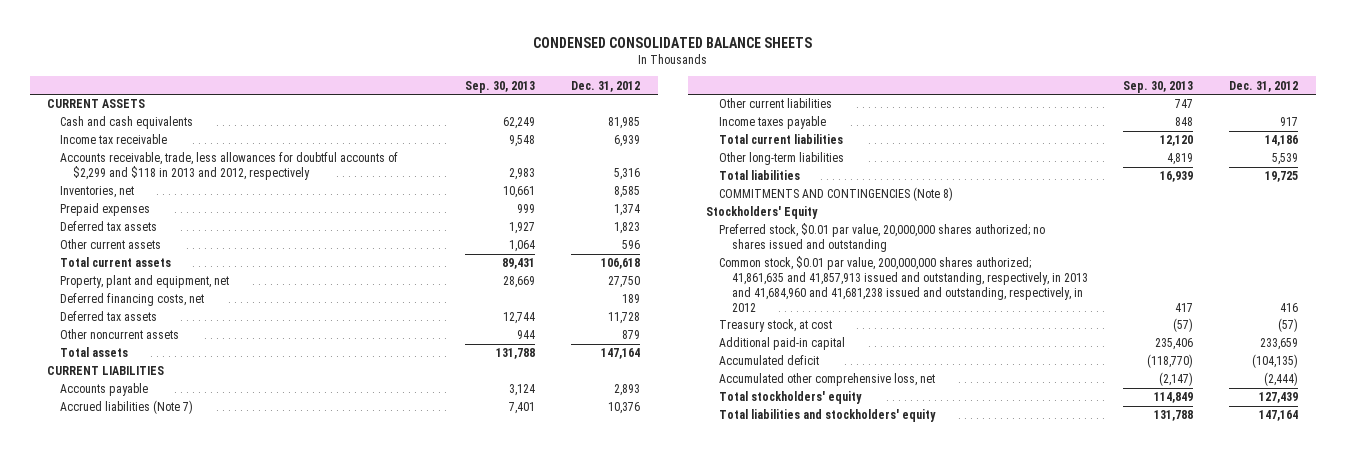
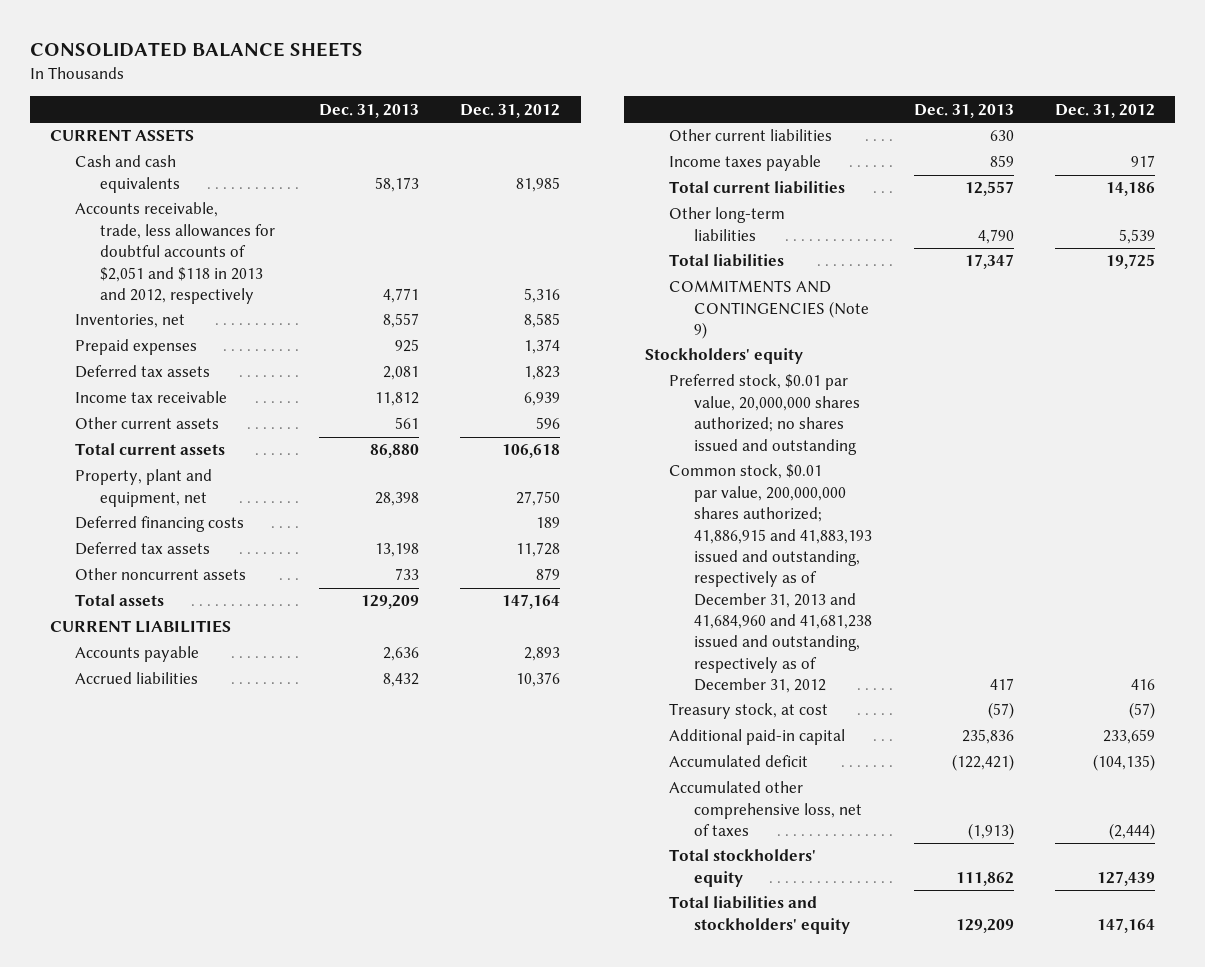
[532,37,812,49] CONDENSED CONSOLIDATED BALANCE SHEETS -> [29,42,363,58] CONSOLIDATED BALANCE SHEETS
[465,80,536,93] Sep. 30, 2013 -> none
none -> [319,103,420,118] Dec. 31, 2013
[60,152,399,181] Accounts receivable, trade, less allowances for doubtful accounts of $2,299 and $118 in 2013 and 2012, respectively -> [75,202,275,304] Accounts receivable, trade, less allowances for doubtful accounts of $2,051 and $118 in 2013 and 2012, respectively
[60,134,168,145] Income tax receivable -> [75,391,228,404] Income tax receivable
[60,293,205,307] Deferred financing costs, net -> [75,516,245,533] Deferred financing costs
[60,400,194,415] Accrued liabilities (Note 7) -> [75,672,199,685] Accrued liabilities
[718,187,953,202] COMMITMENTS AND CONTINGENCIES (Note 8) -> [669,280,870,340] COMMITMENTS AND CONTINGENCIES (Note 9)
[705,206,818,220] Stockholders' Equity -> [644,348,803,365] Stockholders' equity
[718,256,1088,312] Common stock, $0.01 par value, 200,000,000 shares authorized; 41,861,635 and 41,857,913 issued and outstanding, respectively, in 2013 and 41,684,960 and 41,681,238 issued and outstanding, respectively, in 2012 -> [669,464,873,694] Common stock, $0.01 par value, 200,000,000 shares authorized; 41,886,915 and 41,883,193 issued and outstanding, respectively as of December 31, 2013 and 41,684,960 and 41,681,238 issued and outstanding, respectively as of December 31, 2012
[718,373,935,387] Accumulated other comprehensive loss, net -> [669,781,863,837] Accumulated other comprehensive loss, net of taxes

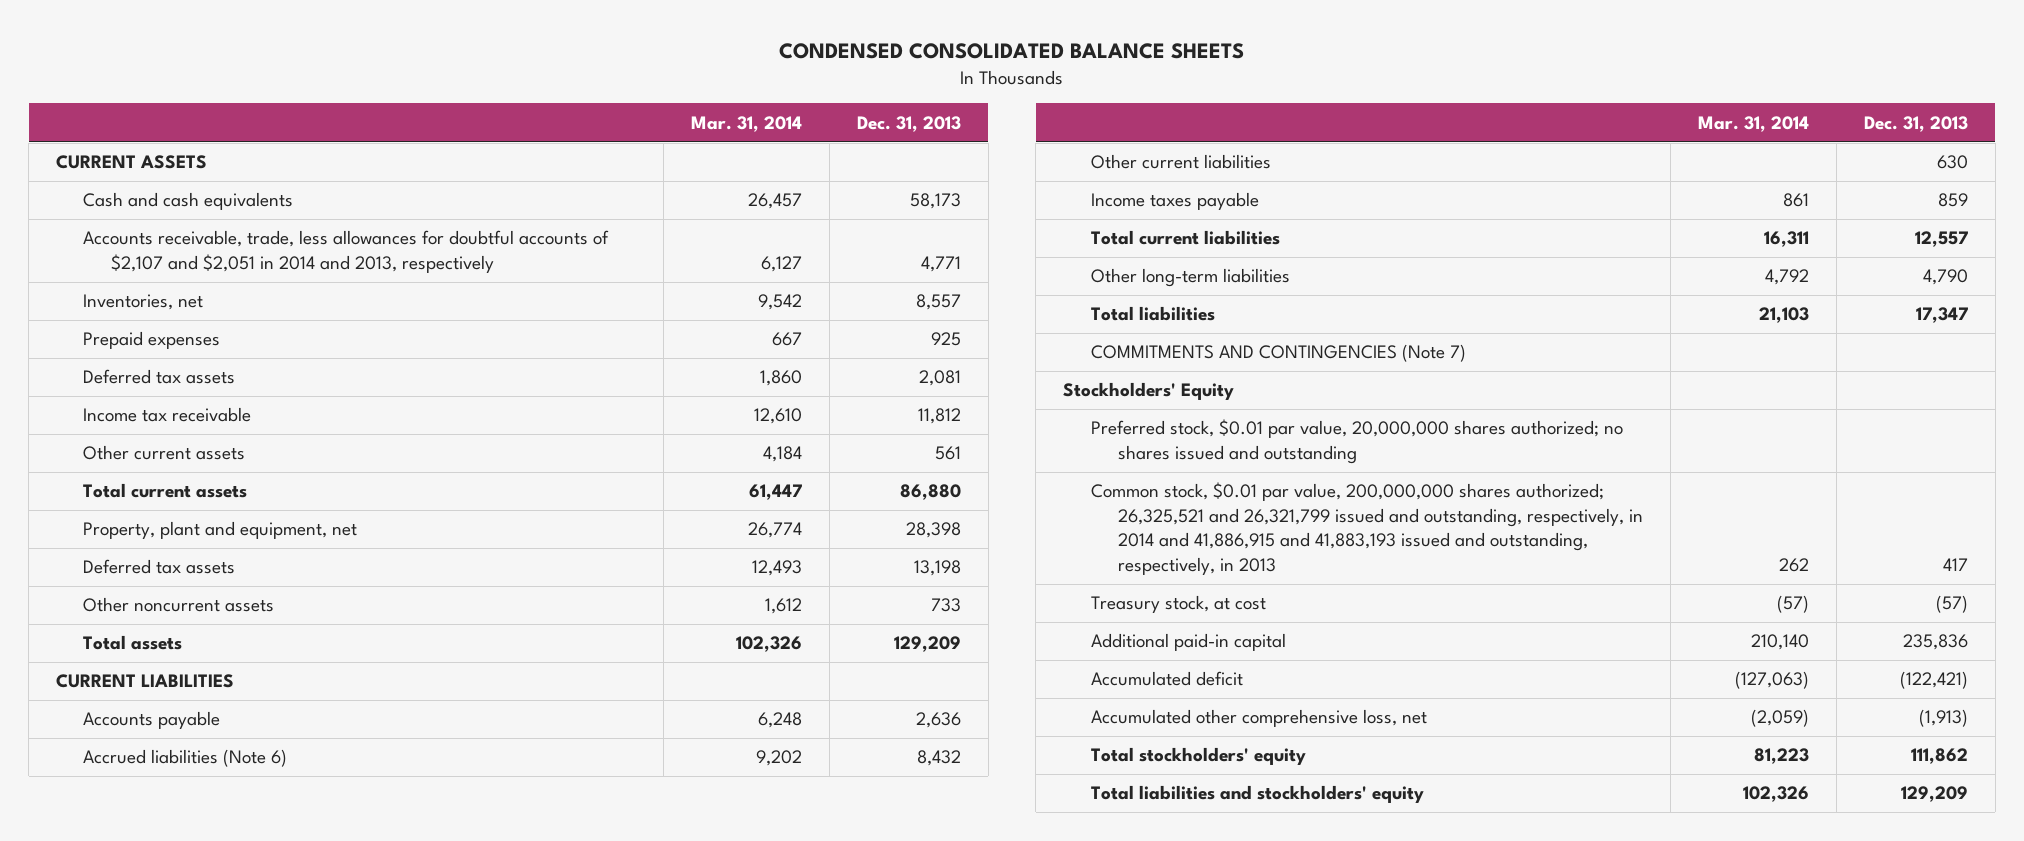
[29,42,363,58] CONSOLIDATED BALANCE SHEETS -> [778,43,1244,60] CONDENSED CONSOLIDATED BALANCE SHEETS
[460,103,561,118] Dec. 31, 2012 -> none
none -> [690,115,802,132] Mar. 31, 2014
[75,202,275,304] Accounts receivable, trade, less allowances for doubtful accounts of $2,051 and $118 in 2013 and 2012, respectively -> [83,230,610,273] Accounts receivable, trade, less allowances for doubtful accounts of $2,107 and $2,051 in 2014 and 2013, respectively
[75,516,245,533] Deferred financing costs -> none
[75,672,199,685] Accrued liabilities -> [83,749,288,768] Accrued liabilities (Note 6)
[669,280,870,340] COMMITMENTS AND CONTINGENCIES (Note 9) -> [1090,344,1466,363] COMMITMENTS AND CONTINGENCIES (Note 7)
[644,348,803,365] Stockholders' equity -> [1063,382,1235,401] Stockholders' Equity
[669,464,873,694] Common stock, $0.01 par value, 200,000,000 shares authorized; 41,886,915 and 41,883,193 issued and outstanding, respectively as of December 31, 2013 and 41,684,960 and 41,681,238 issued and outstanding, respectively as of December 31, 2012 -> [1090,482,1643,575] Common stock, $0.01 par value, 200,000,000 shares authorized; 26,325,521 and 26,321,799 issued and outstanding, respectively, in 2014 and 41,886,915 and 41,883,193 issued and outstanding, respectively, in 2013
[669,781,863,837] Accumulated other comprehensive loss, net of taxes -> [1090,709,1427,728] Accumulated other comprehensive loss, net

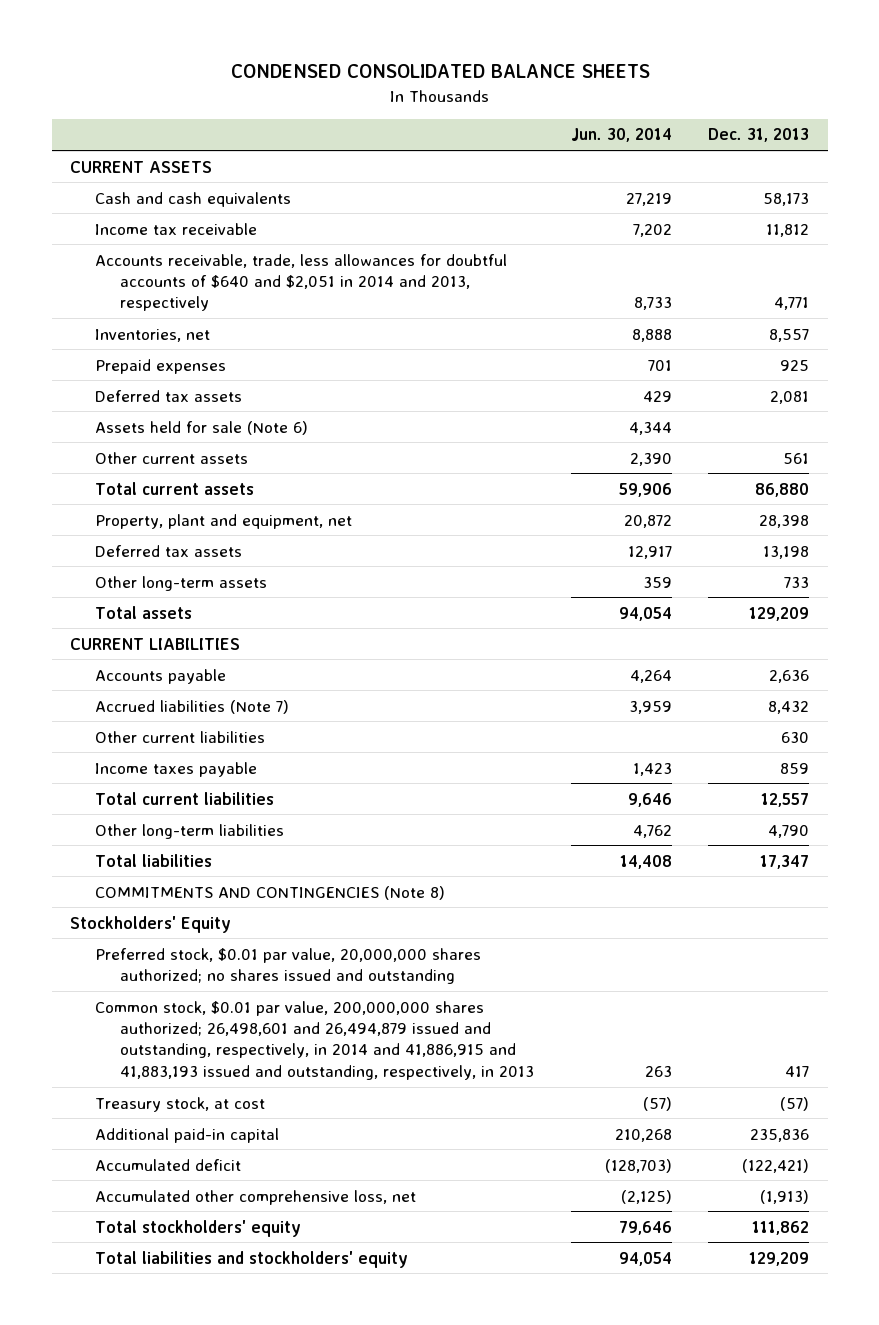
[690,115,802,132] Mar. 31, 2014 -> none
none -> [570,128,672,143] Jun. 30, 2014
[83,407,252,423] Income tax receivable -> [95,222,258,235] Income tax receivable
[83,230,610,273] Accounts receivable, trade, less allowances for doubtful accounts of $2,107 and $2,051 in 2014 and 2013, respectively -> [95,253,508,312] Accounts receivable, trade, less allowances for doubtful accounts of $640 and $2,051 in 2014 and 2013, respectively
none -> [95,420,309,435] Assets held for sale (Note 6)
[83,597,275,613] Other noncurrent assets -> [95,575,268,591] Other long-term assets
[83,749,288,768] Accrued liabilities (Note 6) -> [95,699,290,714] Accrued liabilities (Note 7)
[1090,344,1466,363] COMMITMENTS AND CONTINGENCIES (Note 7) -> [95,885,446,900] COMMITMENTS AND CONTINGENCIES (Note 8)
[1090,482,1643,575] Common stock, $0.01 par value, 200,000,000 shares authorized; 26,325,521 and 26,321,799 issued and outstanding, respectively, in 2014 and 41,886,915 and 41,883,193 issued and outstanding, respectively, in 2013 -> [95,1000,535,1080] Common stock, $0.01 par value, 200,000,000 shares authorized; 26,498,601 and 26,494,879 issued and outstanding, respectively, in 2014 and 41,886,915 and 41,883,193 issued and outstanding, respectively, in 2013

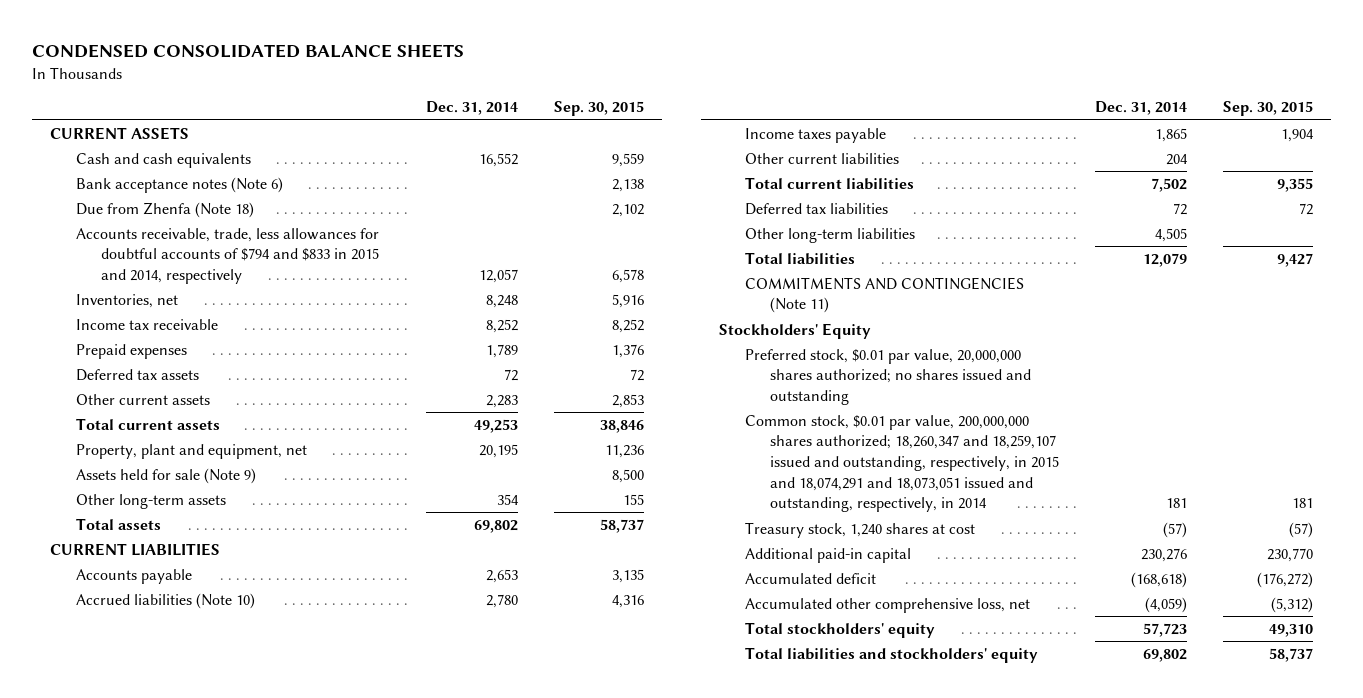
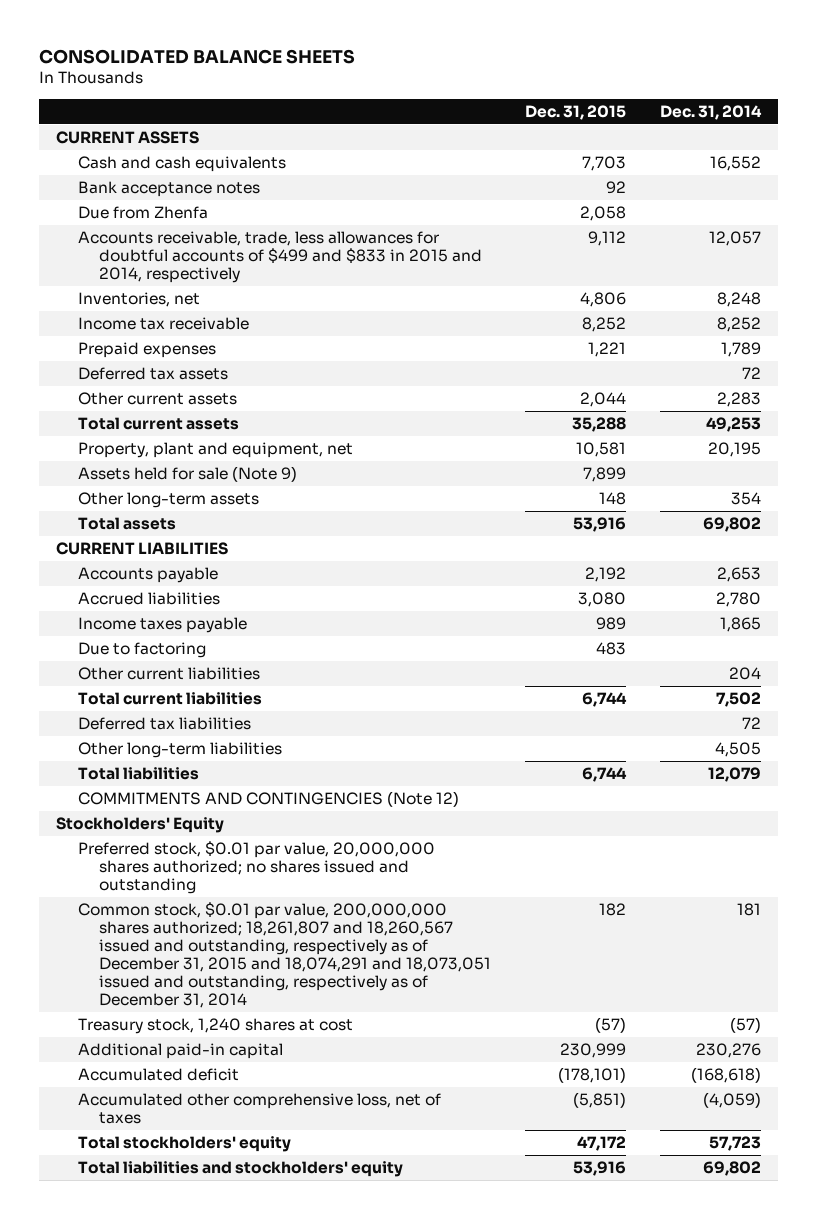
[32,44,465,59] CONDENSED CONSOLIDATED BALANCE SHEETS -> [38,48,355,64] CONSOLIDATED BALANCE SHEETS
[553,101,644,117] Sep. 30, 2015 -> none
none -> [525,104,627,120] Dec. 31, 2015
[75,176,283,193] Bank acceptance notes (Note 6) -> [77,181,260,198] Bank acceptance notes
[75,201,254,218] Due from Zhenfa (Note 18) -> [77,206,208,220] Due from Zhenfa
[75,227,379,285] Accounts receivable, trade, less allowances for doubtful accounts of $794 and $833 in 2015 and 2014, respectively -> [77,231,483,284] Accounts receivable, trade, less allowances for doubtful accounts of $499 and $833 in 2015 and 2014, respectively
[75,592,255,609] Accrued liabilities (Note 10) -> [77,592,220,606] Accrued liabilities
none -> [77,642,206,659] Due to factoring
[744,276,1024,314] COMMITMENTS AND CONTINGENCIES (Note 11) -> [77,791,459,808] COMMITMENTS AND CONTINGENCIES (Note 12)
[744,414,1059,513] Common stock, $0.01 par value, 200,000,000 shares authorized; 18,260,347 and 18,259,107 issued and outstanding, respectively, in 2015 and 18,074,291 and 18,073,051 issued and outstanding, respectively, in 2014 -> [77,902,492,1008] Common stock, $0.01 par value, 200,000,000 shares authorized; 18,261,807 and 18,260,567 issued and outstanding, respectively as of December 31, 2015 and 18,074,291 and 18,073,051 issued and outstanding, respectively as of December 31, 2014
[744,597,1030,613] Accumulated other comprehensive loss, net -> [77,1093,441,1125] Accumulated other comprehensive loss, net of taxes

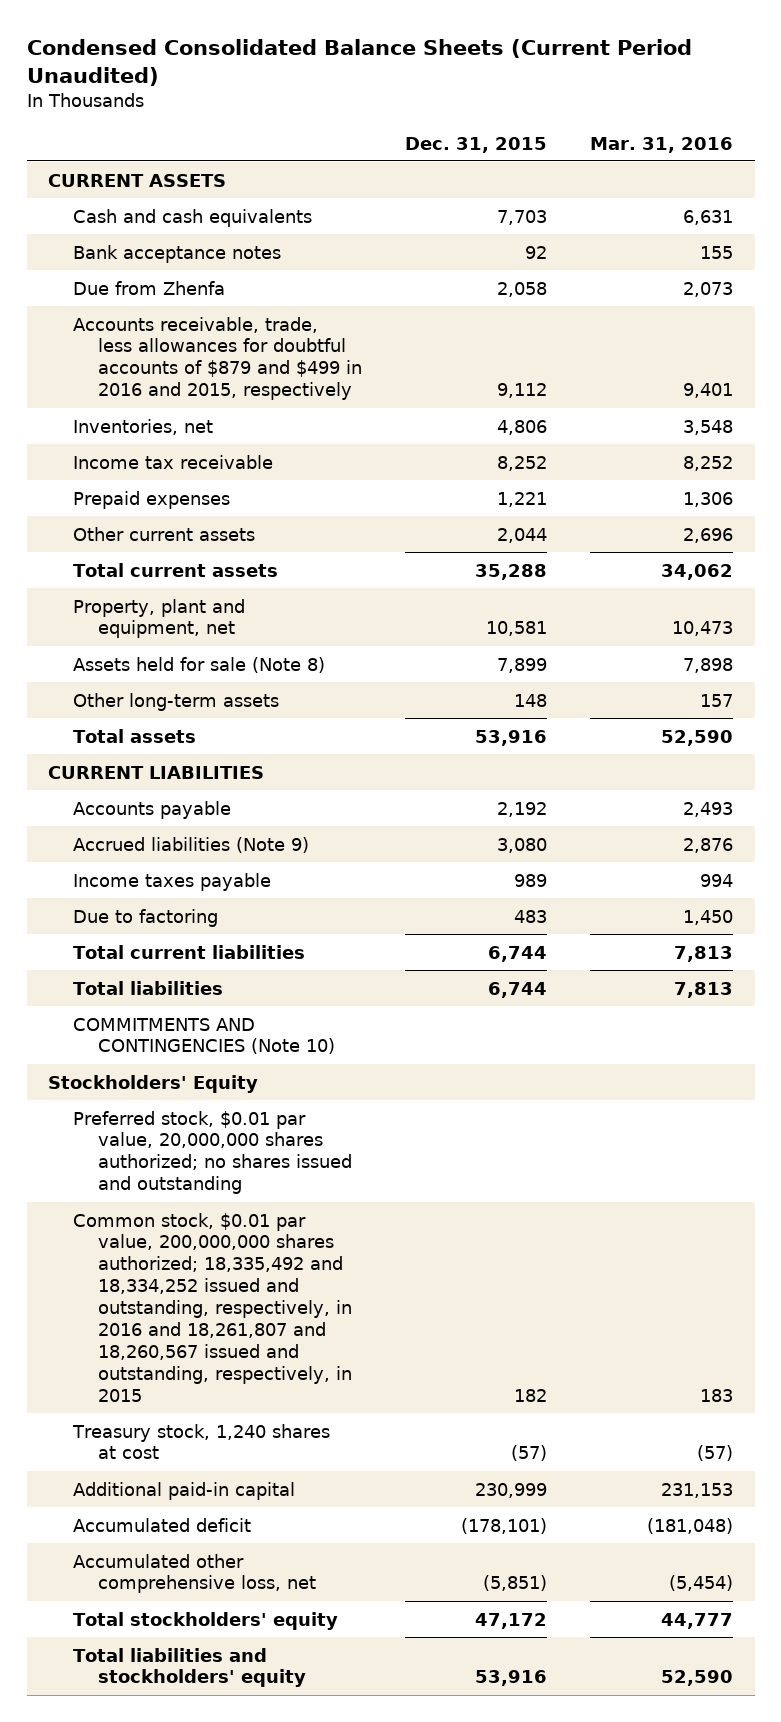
[38,48,355,64] CONSOLIDATED BALANCE SHEETS -> [26,38,692,86] Condensed Consolidated Balance Sheets (Current Period Unaudited)
[660,104,763,120] Dec. 31, 2014 -> none
none -> [589,136,733,153] Mar. 31, 2016
[77,231,483,284] Accounts receivable, trade, less allowances for doubtful accounts of $499 and $833 in 2015 and 2014, respectively -> [72,316,362,401] Accounts receivable, trade, less allowances for doubtful accounts of $879 and $499 in 2016 and 2015, respectively
[77,367,228,381] Deferred tax assets -> none
[77,466,297,483] Assets held for sale (Note 9) -> [72,656,325,673] Assets held for sale (Note 8)
[77,592,220,606] Accrued liabilities -> [72,836,309,853] Accrued liabilities (Note 9)
[77,667,260,681] Other current liabilities -> none
[77,717,251,731] Deferred tax liabilities -> none
[77,742,282,759] Other long-term liabilities -> none
[77,791,459,808] COMMITMENTS AND CONTINGENCIES (Note 12) -> [72,1017,335,1055] COMMITMENTS AND CONTINGENCIES (Note 10)
[77,902,492,1008] Common stock, $0.01 par value, 200,000,000 shares authorized; 18,261,807 and 18,260,567 issued and outstanding, respectively as of December 31, 2015 and 18,074,291 and 18,073,051 issued and outstanding, respectively as of December 31, 2014 -> [72,1212,352,1402] Common stock, $0.01 par value, 200,000,000 shares authorized; 18,335,492 and 18,334,252 issued and outstanding, respectively, in 2016 and 18,261,807 and 18,260,567 issued and outstanding, respectively, in 2015
[77,1093,441,1125] Accumulated other comprehensive loss, net of taxes -> [72,1553,316,1594] Accumulated other comprehensive loss, net

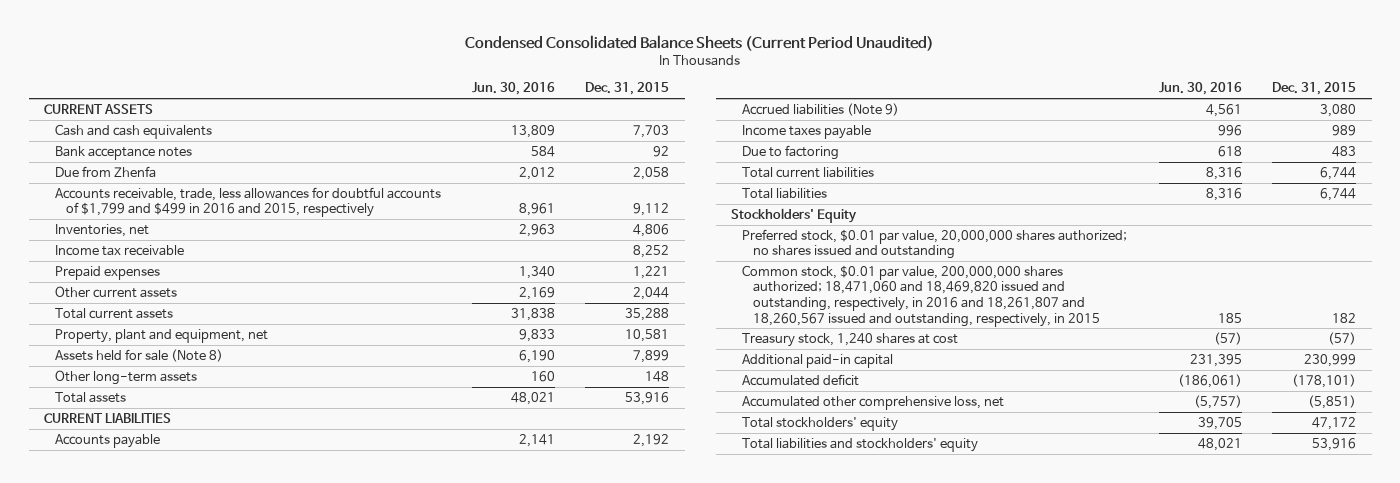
[589,136,733,153] Mar. 31, 2016 -> none
none -> [471,82,555,96] Jun. 30, 2016
[72,316,362,401] Accounts receivable, trade, less allowances for doubtful accounts of $879 and $499 in 2016 and 2015, respectively -> [54,186,441,218] Accounts receivable, trade, less allowances for doubtful accounts of $1,799 and $499 in 2016 and 2015, respectively
[72,1017,335,1055] COMMITMENTS AND CONTINGENCIES (Note 10) -> none
[72,1212,352,1402] Common stock, $0.01 par value, 200,000,000 shares authorized; 18,335,492 and 18,334,252 issued and outstanding, respectively, in 2016 and 18,261,807 and 18,260,567 issued and outstanding, respectively, in 2015 -> [741,264,1100,327] Common stock, $0.01 par value, 200,000,000 shares authorized; 18,471,060 and 18,469,820 issued and outstanding, respectively, in 2016 and 18,261,807 and 18,260,567 issued and outstanding, respectively, in 2015

